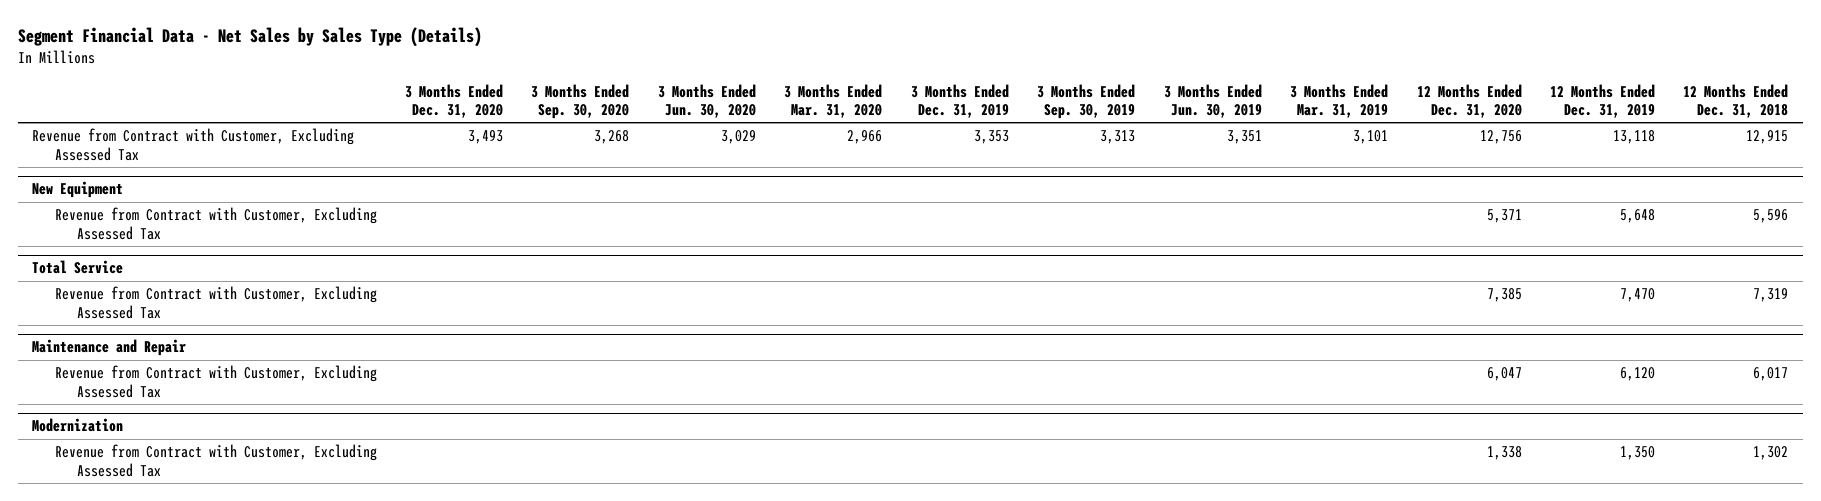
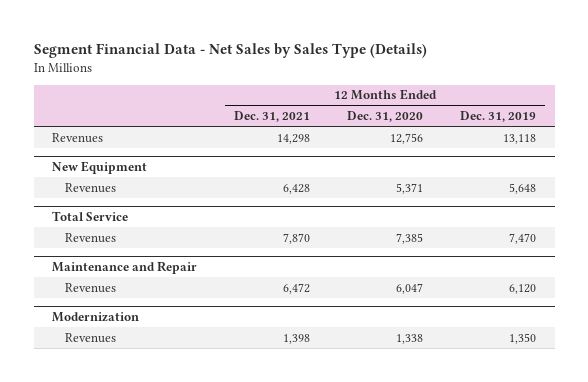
[405,83,504,118] 3 Months Ended Dec. 31, 2020 -> none
[531,83,630,119] 3 Months Ended Sep. 30, 2020 -> none
[657,83,756,118] 3 Months Ended Jun. 30, 2020 -> none
[784,83,883,118] 3 Months Ended Mar. 31, 2020 -> none
[910,83,1009,118] 3 Months Ended Dec. 31, 2019 -> none
[1037,83,1136,119] 3 Months Ended Sep. 30, 2019 -> none
[1163,83,1262,118] 3 Months Ended Jun. 30, 2019 -> none
[1290,83,1389,118] 3 Months Ended Mar. 31, 2019 -> none
[1683,83,1789,118] 12 Months Ended Dec. 31, 2018 -> none
none -> [234,111,311,123] Dec. 31, 2021
[32,128,355,161] Revenue from Contract with Customer, Excluding Assessed Tax -> [52,132,104,143] Revenues
[54,207,377,240] Revenue from Contract with Customer, Excluding Assessed Tax -> [64,182,116,193] Revenues
[54,286,377,319] Revenue from Contract with Customer, Excluding Assessed Tax -> [64,232,116,243] Revenues
[54,365,377,398] Revenue from Contract with Customer, Excluding Assessed Tax -> [64,282,116,293] Revenues
[54,444,377,477] Revenue from Contract with Customer, Excluding Assessed Tax -> [64,332,116,343] Revenues

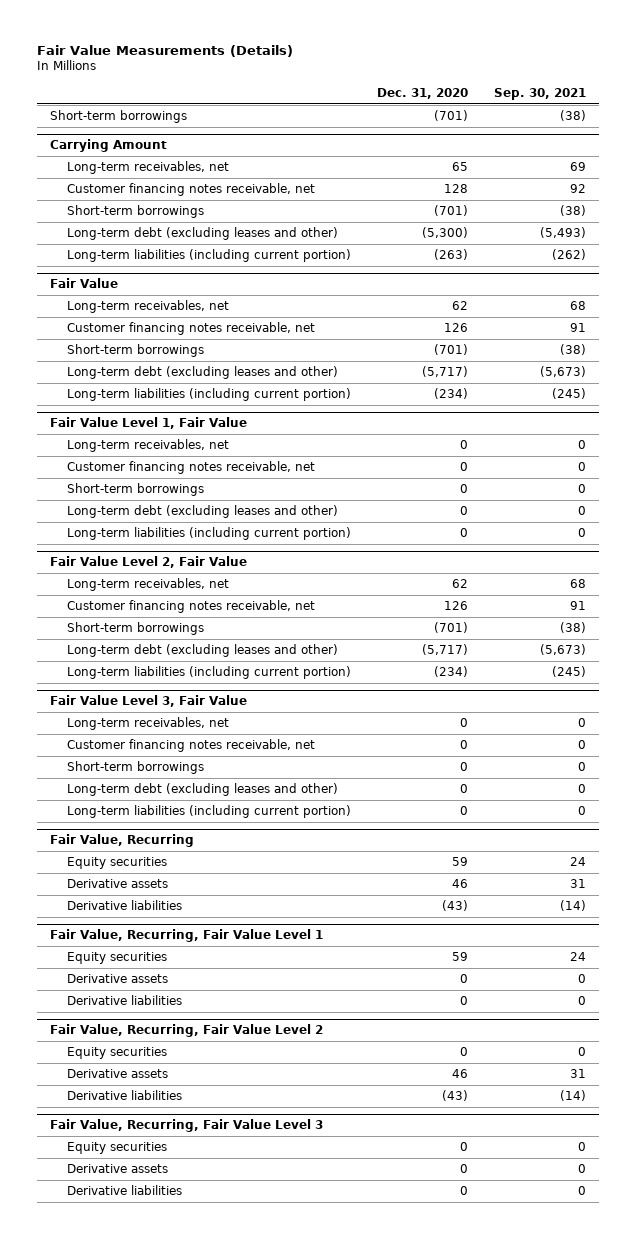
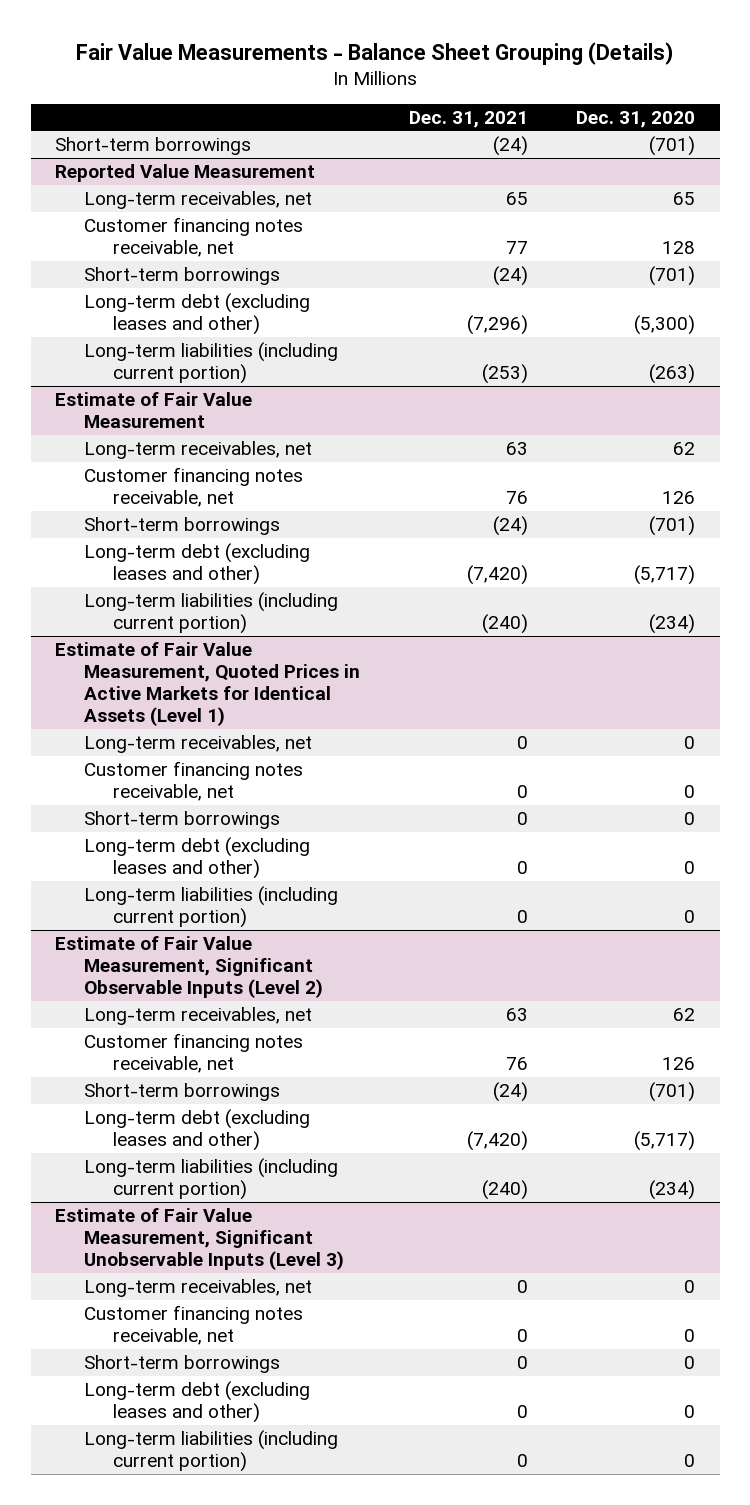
[37,44,294,57] Fair Value Measurements (Details) -> [76,41,674,65] Fair Value Measurements - Balance Sheet Grouping (Details)
[493,87,586,100] Sep. 30, 2021 -> none
none -> [408,110,528,128] Dec. 31, 2021
[50,139,168,153] Carrying Amount -> [54,164,315,183] Reported Value Measurement
[50,278,119,289] Fair Value -> [54,392,252,428] Estimate of Fair Value Measurement
[50,417,248,430] Fair Value Level 1, Fair Value -> none
none -> [54,642,360,726] Estimate of Fair Value Measurement, Quoted Prices in Active Markets for Identical Assets (Level 1)
[50,556,248,569] Fair Value Level 2, Fair Value -> none
none -> [54,936,323,998] Estimate of Fair Value Measurement, Significant Observable Inputs (Level 2)
[50,695,248,708] Fair Value Level 3, Fair Value -> none
none -> [54,1208,344,1270] Estimate of Fair Value Measurement, Significant Unobservable Inputs (Level 3)
[50,834,195,848] Fair Value, Recurring -> none
[67,857,168,870] Equity securities -> none
[67,879,169,889] Derivative assets -> none
[67,900,183,911] Derivative liabilities -> none
[50,929,324,943] Fair Value, Recurring, Fair Value Level 1 -> none
[67,952,168,965] Equity securities -> none
[67,974,169,984] Derivative assets -> none
[67,995,183,1006] Derivative liabilities -> none
[50,1024,324,1038] Fair Value, Recurring, Fair Value Level 2 -> none
[67,1047,168,1060] Equity securities -> none
[67,1069,169,1079] Derivative assets -> none
[67,1090,183,1101] Derivative liabilities -> none
[50,1119,324,1133] Fair Value, Recurring, Fair Value Level 3 -> none
[67,1142,168,1155] Equity securities -> none
[67,1164,169,1174] Derivative assets -> none
[67,1185,183,1196] Derivative liabilities -> none

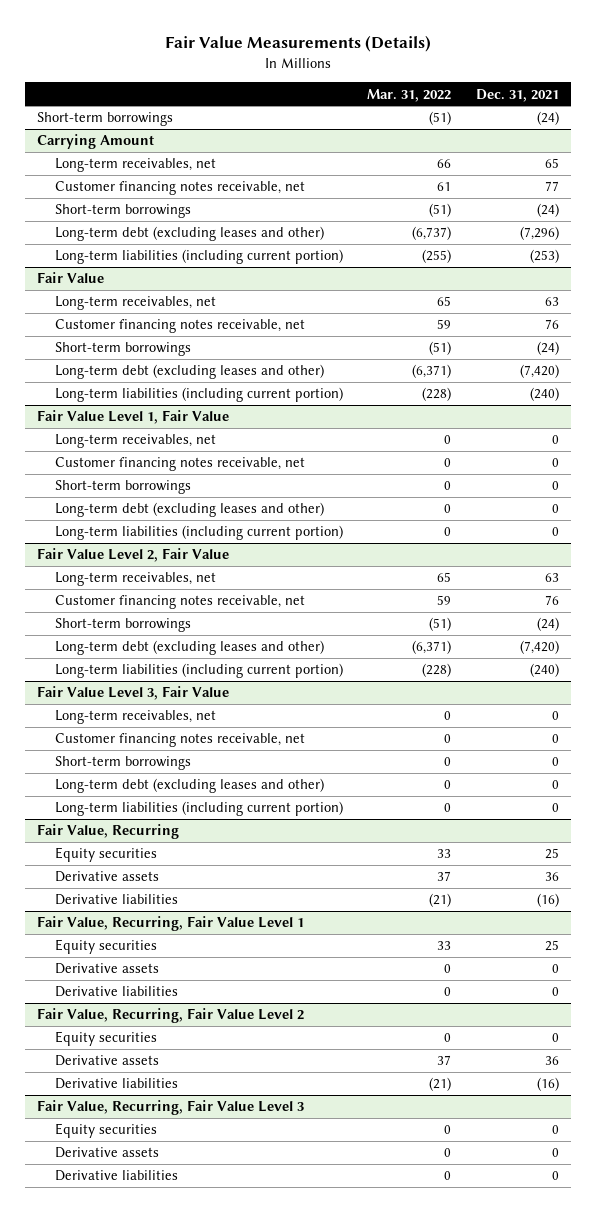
[76,41,674,65] Fair Value Measurements - Balance Sheet Grouping (Details) -> [164,34,431,52] Fair Value Measurements (Details)
[576,110,696,128] Dec. 31, 2020 -> none
none -> [367,88,452,102] Mar. 31, 2022
[54,164,315,183] Reported Value Measurement -> [37,134,155,150] Carrying Amount
[54,392,252,428] Estimate of Fair Value Measurement -> [37,272,105,284] Fair Value
[54,642,360,726] Estimate of Fair Value Measurement, Quoted Prices in Active Markets for Identical Assets (Level 1) -> none
none -> [37,410,230,425] Fair Value Level 1, Fair Value
[54,936,323,998] Estimate of Fair Value Measurement, Significant Observable Inputs (Level 2) -> none
none -> [37,548,230,563] Fair Value Level 2, Fair Value
[54,1208,344,1270] Estimate of Fair Value Measurement, Significant Unobservable Inputs (Level 3) -> none
none -> [37,686,230,701] Fair Value Level 3, Fair Value
none -> [37,824,180,840] Fair Value, Recurring
none -> [54,847,157,863] Equity securities
none -> [54,871,159,883] Derivative assets
none -> [54,894,178,906] Derivative liabilities
none -> [37,916,305,932] Fair Value, Recurring, Fair Value Level 1
none -> [54,939,157,955] Equity securities
none -> [54,963,159,975] Derivative assets
none -> [54,986,178,998] Derivative liabilities
none -> [37,1008,305,1024] Fair Value, Recurring, Fair Value Level 2
none -> [54,1031,157,1047] Equity securities
none -> [54,1055,159,1067] Derivative assets
none -> [54,1078,178,1090] Derivative liabilities
none -> [37,1100,305,1116] Fair Value, Recurring, Fair Value Level 3
none -> [54,1123,157,1139] Equity securities
none -> [54,1147,159,1159] Derivative assets
none -> [54,1170,178,1182] Derivative liabilities

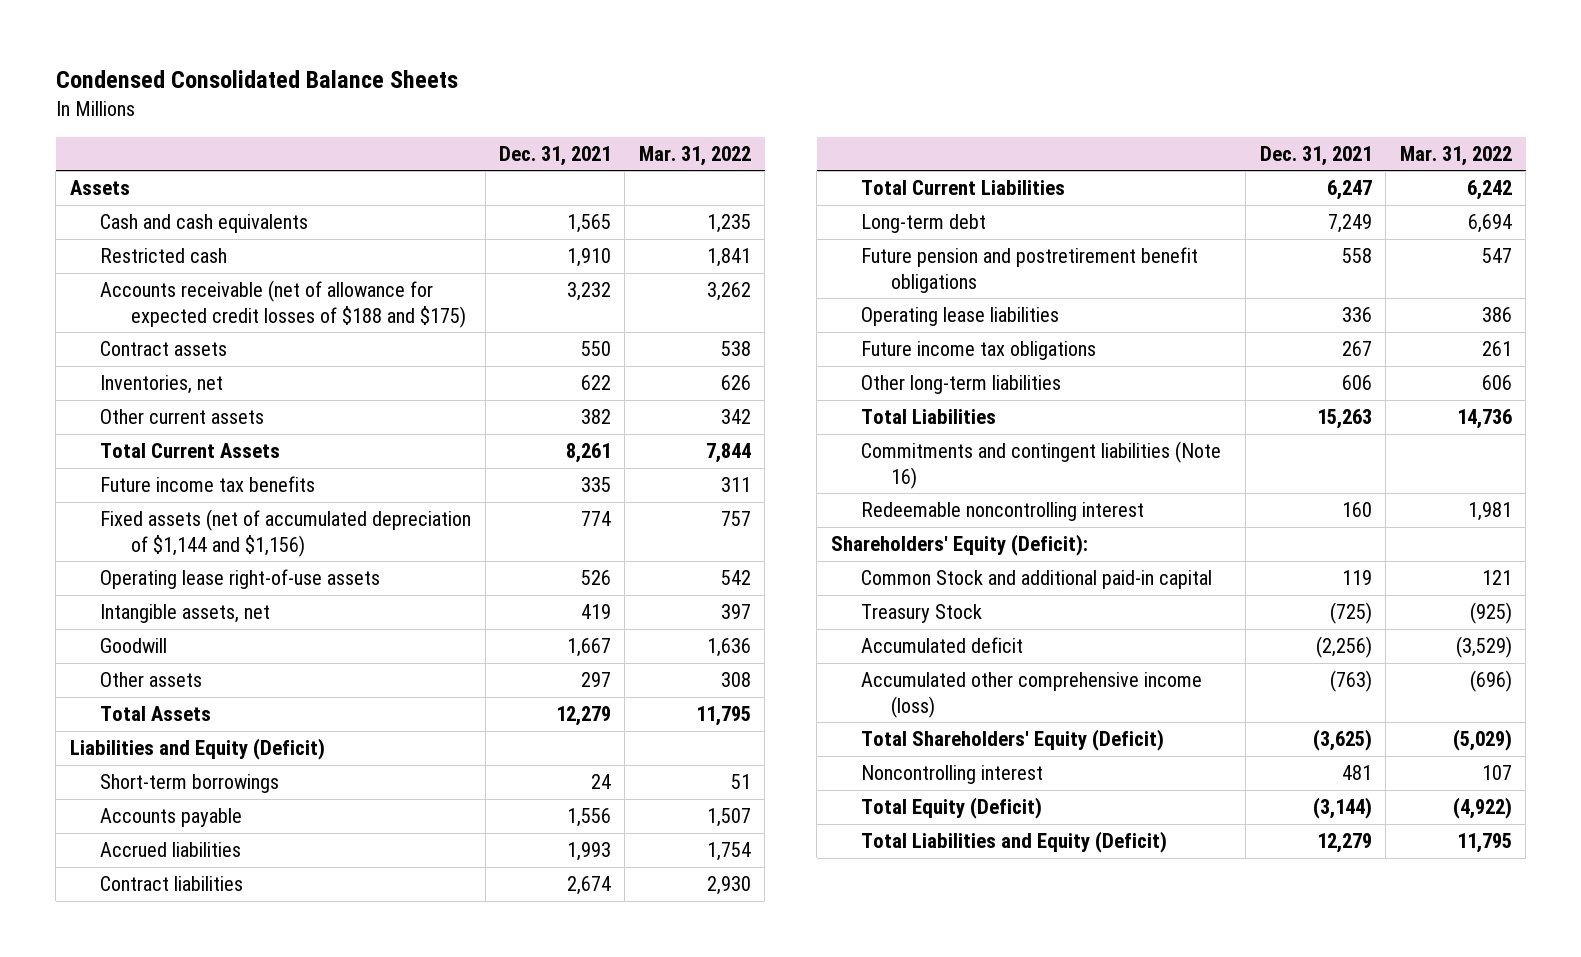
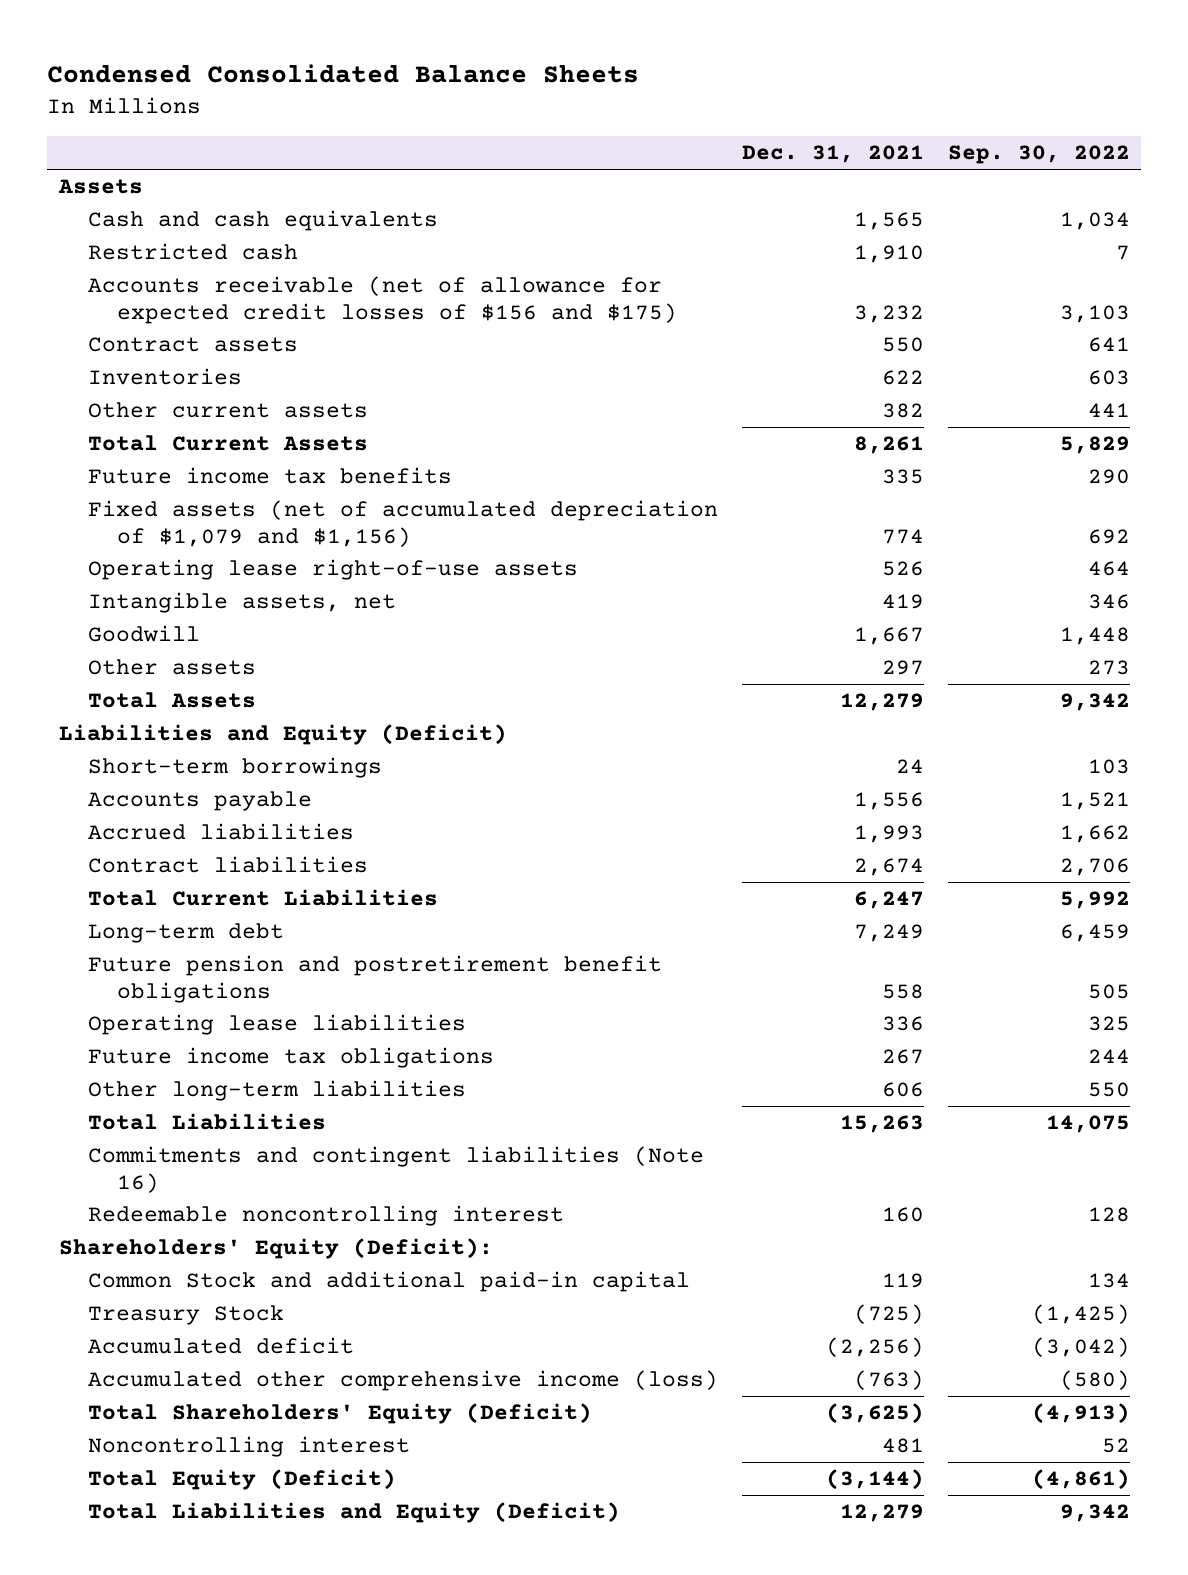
[638,145,751,166] Mar. 31, 2022 -> none
none -> [947,145,1130,165] Sep. 30, 2022
[100,280,466,328] Accounts receivable (net of allowance for expected credit losses of $188 and $175) -> [87,275,678,324] Accounts receivable (net of allowance for expected credit losses of $156 and $175)
[100,375,224,395] Inventories, net -> [87,367,242,385] Inventories
[100,509,472,557] Fixed assets (net of accumulated depreciation of $1,144 and $1,156) -> [87,499,718,547] Fixed assets (net of accumulated depreciation of $1,079 and $1,156)

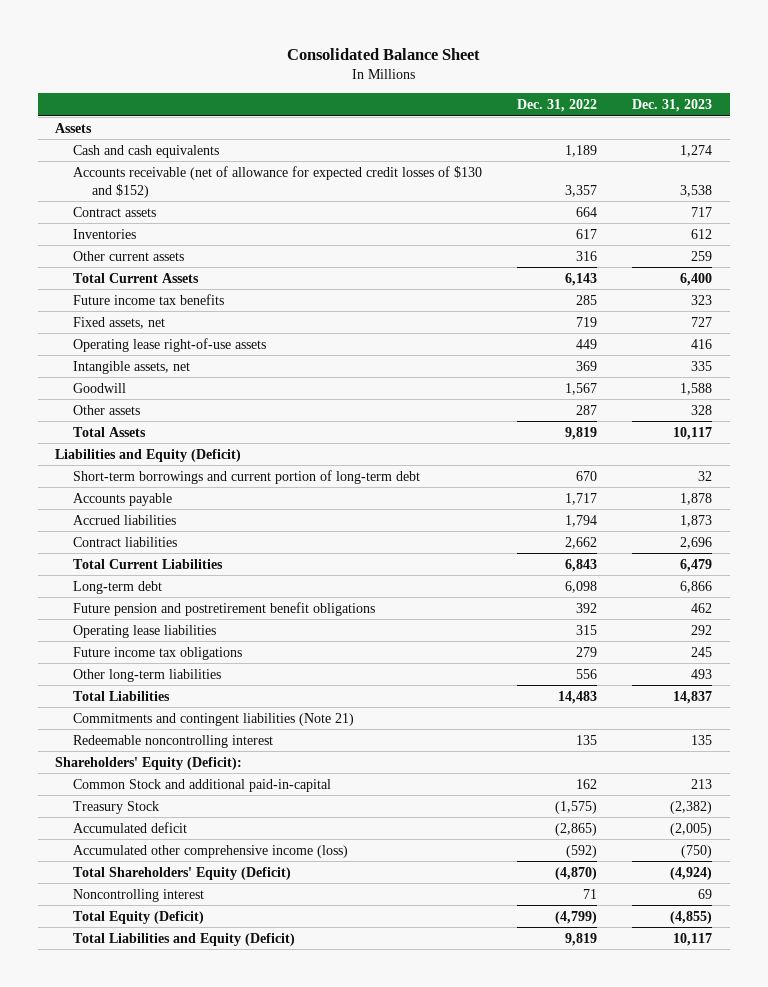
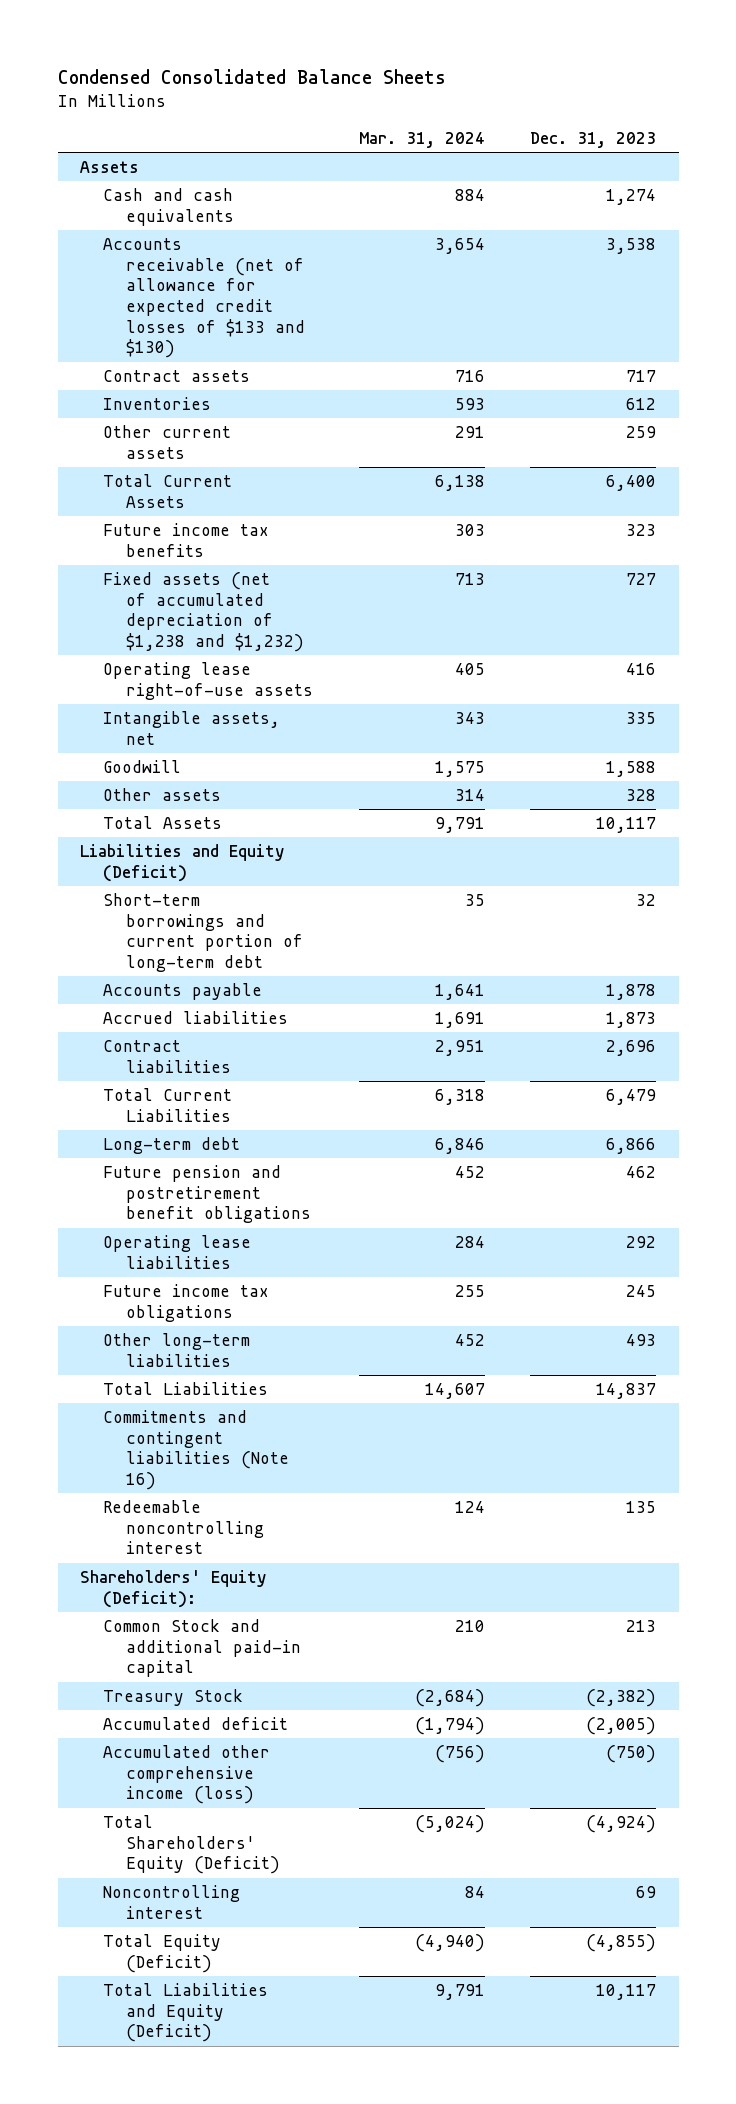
[286,47,480,60] Consolidated Balance Sheet -> [57,69,446,85] Condensed Consolidated Balance Sheets
[517,99,598,113] Dec. 31, 2022 -> none
none -> [358,131,485,148] Mar. 31, 2024
[73,165,483,198] Accounts receivable (net of allowance for expected credit losses of $130 and $152) -> [103,238,306,359] Accounts receivable (net of allowance for expected credit losses of $133 and $130)
[73,316,166,329] Fixed assets, net -> [103,572,305,653] Fixed assets (net of accumulated depreciation of $1,238 and $1,232)
[73,712,355,726] Commitments and contingent liabilities (Note 21) -> [103,1410,290,1491] Commitments and contingent liabilities (Note 16)
[73,778,332,792] Common Stock and additional paid-in-capital -> [103,1619,302,1678] Common Stock and additional paid-in capital

